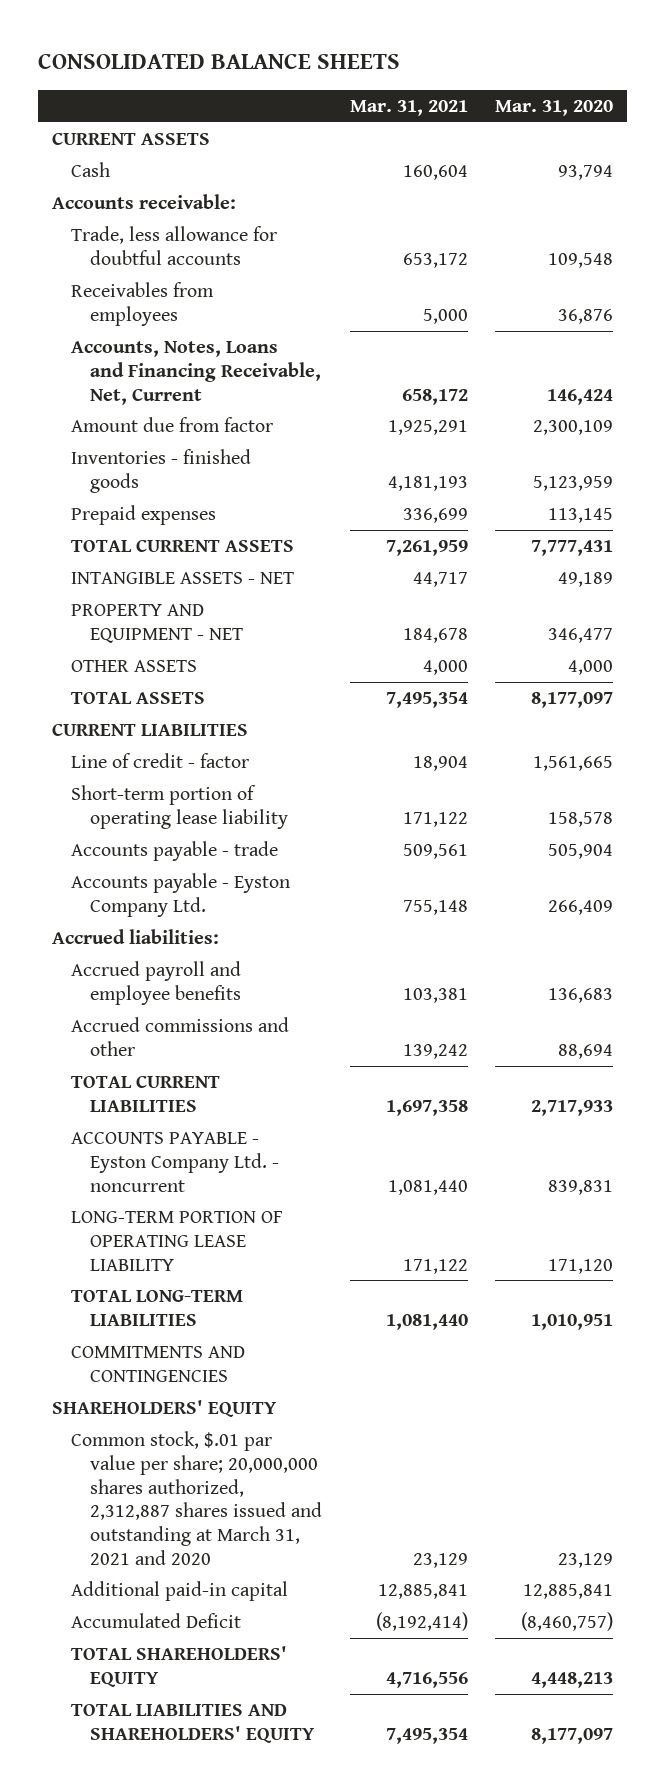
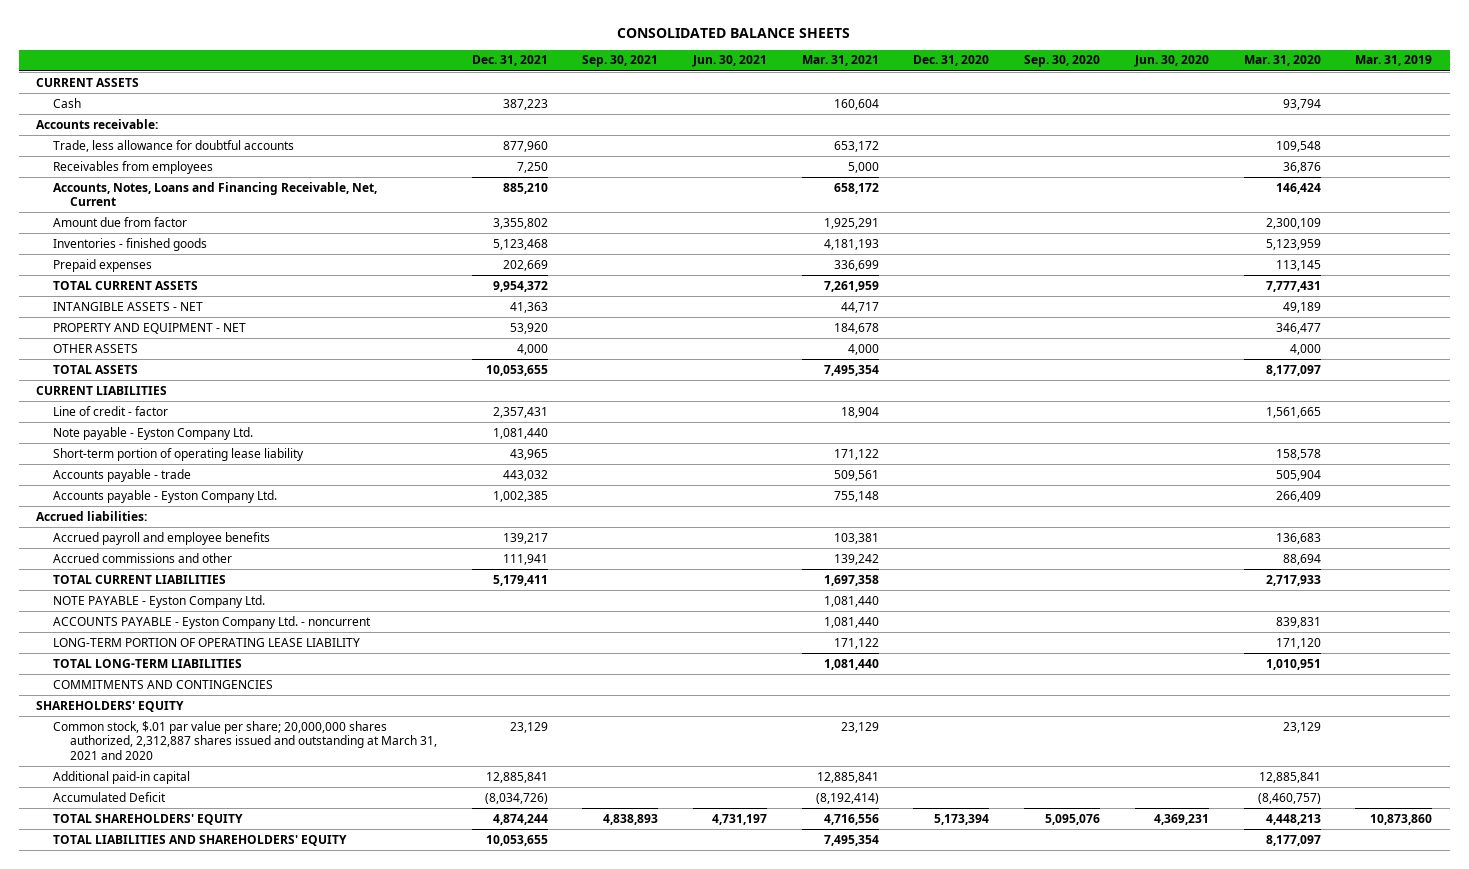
none -> [471,55,548,67] Dec. 31, 2021
none -> [582,55,659,68] Sep. 30, 2021
none -> [692,55,768,68] Jun. 30, 2021
none -> [913,55,990,67] Dec. 31, 2020
none -> [1024,55,1101,68] Sep. 30, 2020
none -> [1133,55,1209,68] Jun. 30, 2020
none -> [1355,55,1433,67] Mar. 31, 2019
none -> [53,426,254,440] Note payable - Eyston Company Ltd.
none -> [53,594,266,608] NOTE PAYABLE - Eyston Company Ltd.

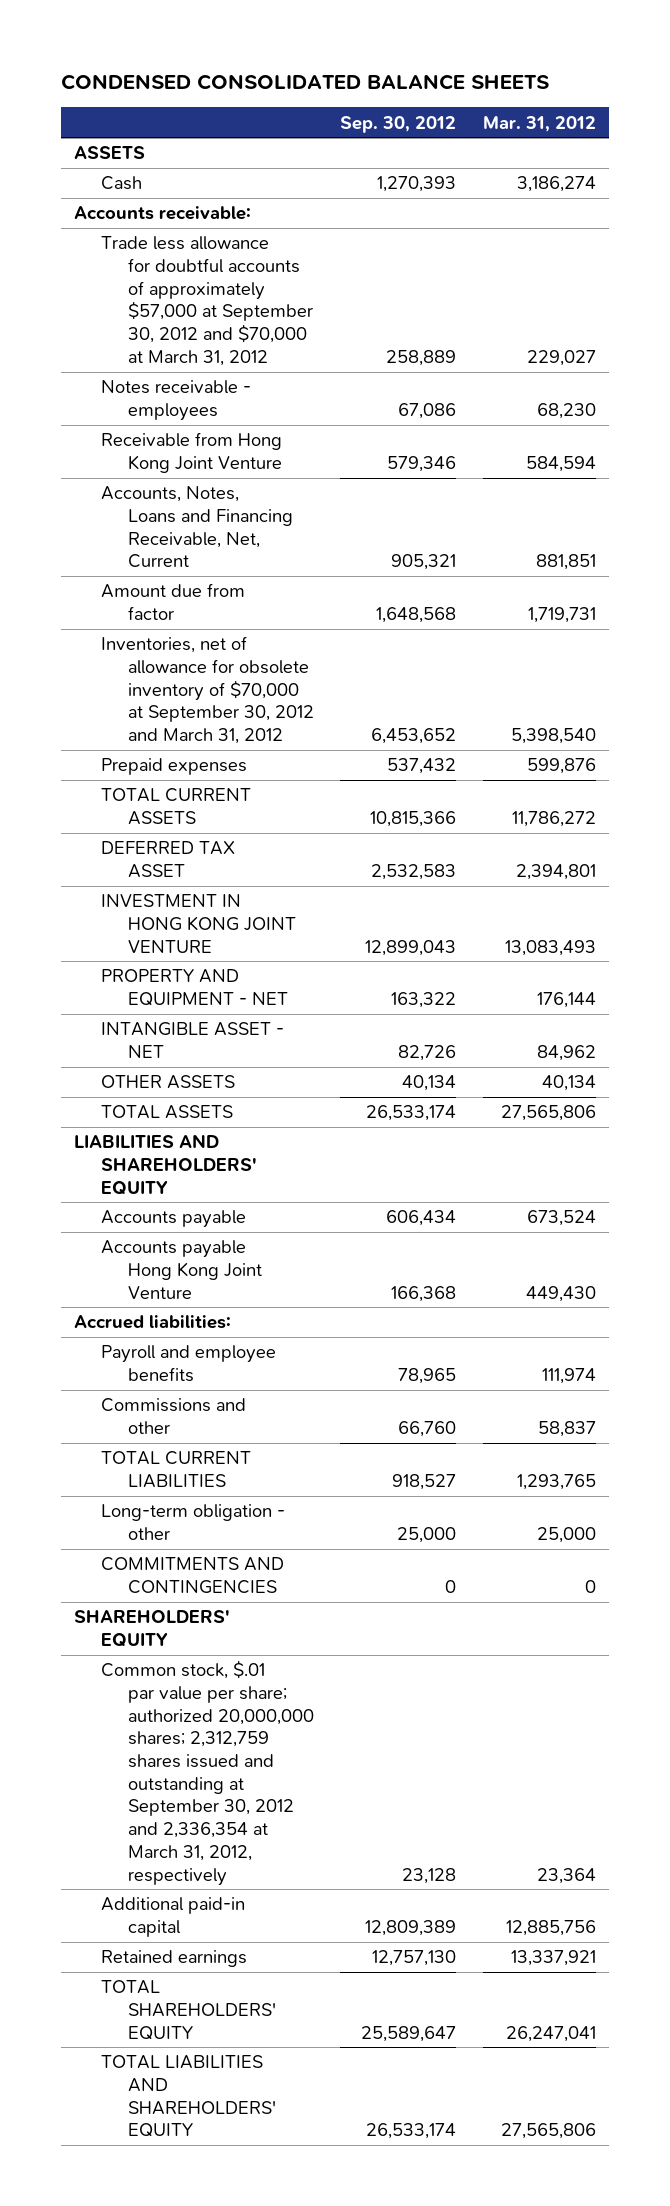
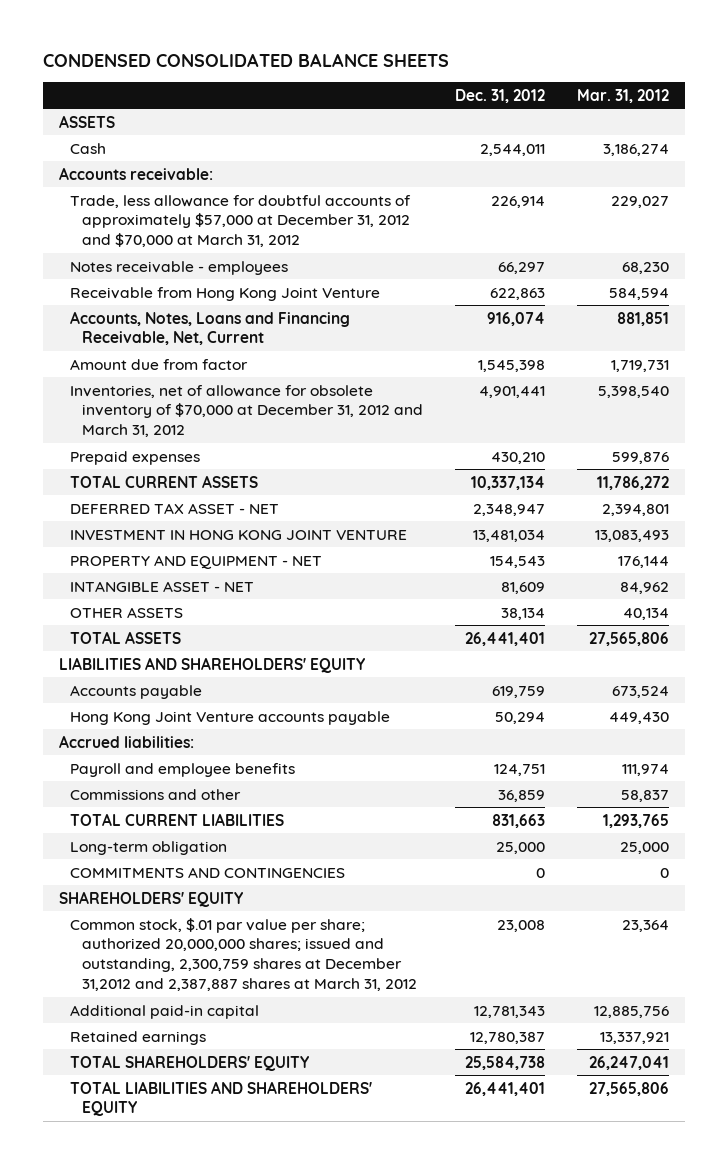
[340,115,457,133] Sep. 30, 2012 -> none
none -> [454,88,545,103] Dec. 31, 2012
[100,236,313,366] Trade less allowance for doubtful accounts of approximately $57,000 at September 30, 2012 and $70,000 at March 31, 2012 -> [70,194,412,248] Trade, less allowance for doubtful accounts of approximately $57,000 at December 31, 2012 and $70,000 at March 31, 2012
[100,636,314,745] Inventories, net of allowance for obsolete inventory of $70,000 at September 30, 2012 and March 31, 2012 -> [70,384,424,438] Inventories, net of allowance for obsolete inventory of $70,000 at December 31, 2012 and March 31, 2012
[100,841,235,878] DEFERRED TAX ASSET -> [70,502,280,514] DEFERRED TAX ASSET - NET
[100,1240,262,1299] Accounts payable Hong Kong Joint Venture -> [70,710,391,725] Hong Kong Joint Venture accounts payable
[100,1504,285,1540] Long-term obligation - other -> [70,840,228,855] Long-term obligation
[100,1660,314,1886] Common stock, $.01 par value per share; authorized 20,000,000 shares; 2,312,759 shares issued and outstanding at September 30, 2012 and 2,336,354 at March 31, 2012, respectively -> [70,917,418,992] Common stock, $.01 par value per share; authorized 20,000,000 shares; issued and outstanding, 2,300,759 shares at December 31,2012 and 2,387,887 shares at March 31, 2012

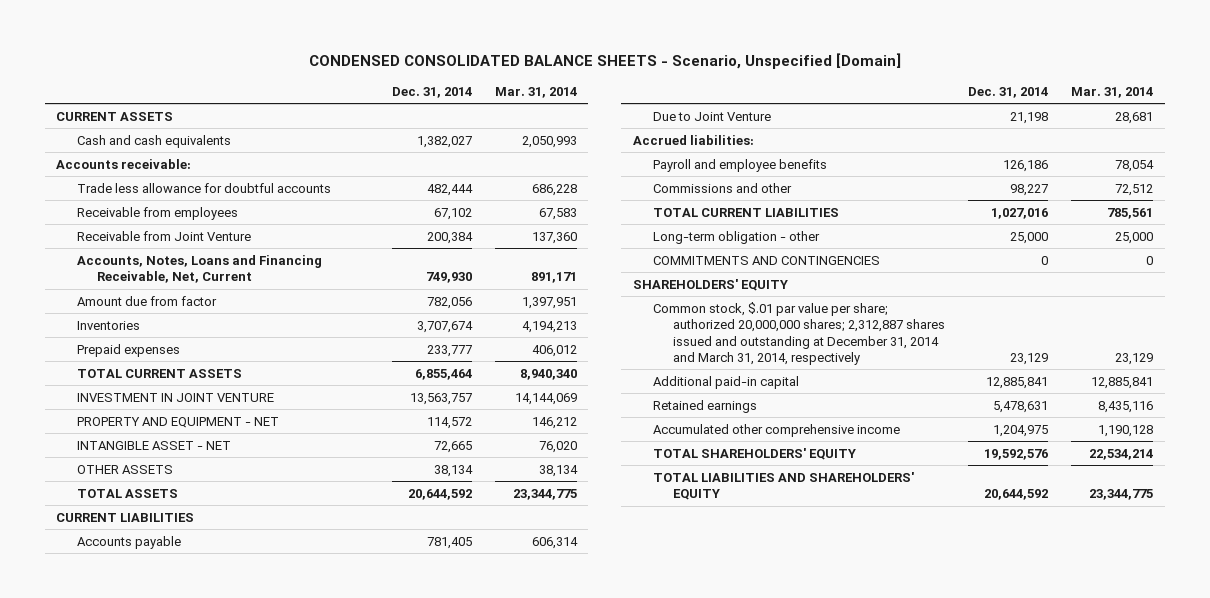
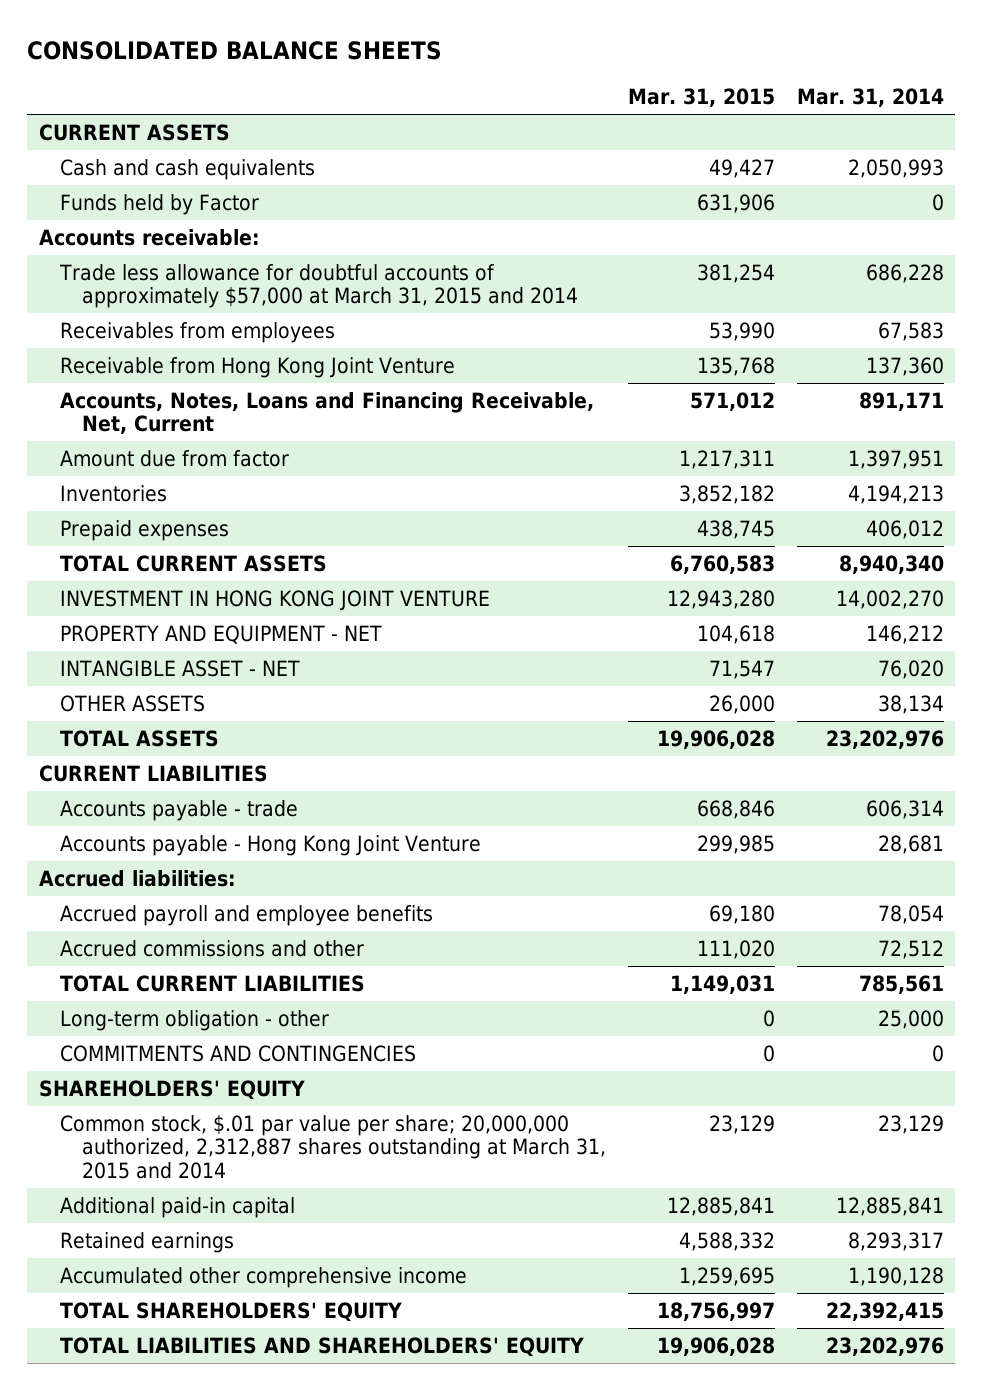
[308,52,901,69] CONDENSED CONSOLIDATED BALANCE SHEETS - Scenario, Unspecified [Domain] -> [27,40,443,60] CONSOLIDATED BALANCE SHEETS
[391,86,472,98] Dec. 31, 2014 -> none
none -> [628,88,776,108] Mar. 31, 2015
none -> [60,193,260,215] Funds held by Factor
[76,182,331,193] Trade less allowance for doubtful accounts -> [59,263,579,309] Trade less allowance for doubtful accounts of approximately $57,000 at March 31, 2015 and 2014
[76,206,238,220] Receivable from employees -> [60,321,336,343] Receivables from employees
[76,230,251,241] Receivable from Joint Venture -> [60,356,456,378] Receivable from Hong Kong Joint Venture
[76,392,274,402] INVESTMENT IN JOINT VENTURE -> [60,589,491,611] INVESTMENT IN HONG KONG JOINT VENTURE
[514,392,577,405] 14,144,069 -> [836,589,945,609] 14,002,270
[512,488,577,500] 23,344,775 -> [826,729,945,749] 23,202,976
[76,535,181,549] Accounts payable -> [60,799,299,821] Accounts payable - trade
[653,111,772,121] Due to Joint Venture -> [60,834,482,856] Accounts payable - Hong Kong Joint Venture
[653,158,828,172] Payroll and employee benefits -> [60,904,434,926] Accrued payroll and employee benefits
[653,182,793,193] Commissions and other -> [60,939,365,957] Accrued commissions and other
[653,301,946,365] Common stock, $.01 par value per share; authorized 20,000,000 shares; 2,312,887 shares issued and outstanding at December 31, 2014 and March 31, 2014, respectively -> [60,1114,607,1179] Common stock, $.01 par value per share; 20,000,000 authorized, 2,312,887 shares outstanding at March 31, 2015 and 2014
[1098,400,1154,413] 8,435,116 -> [848,1231,945,1251] 8,293,317
[1089,448,1154,460] 22,534,214 -> [826,1301,945,1321] 22,392,415
[1089,489,1154,501] 23,344,775 -> [826,1336,945,1356] 23,202,976

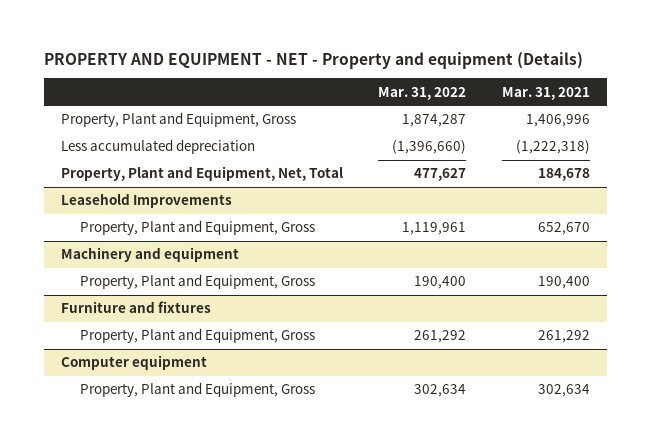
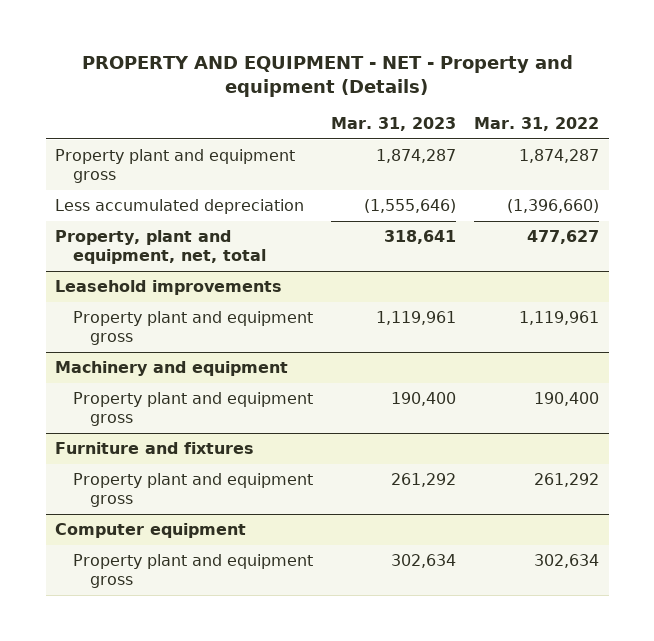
[501,86,590,100] Mar. 31, 2021 -> none
none -> [330,117,456,132] Mar. 31, 2023
[61,112,297,128] Property, Plant and Equipment, Gross -> [54,148,295,183] Property plant and equipment gross
[61,166,344,182] Property, Plant and Equipment, Net, Total -> [54,229,266,264] Property, plant and equipment, net, total
[61,193,233,209] Leasehold Improvements -> [54,279,282,295] Leasehold improvements
[80,220,316,236] Property, Plant and Equipment, Gross -> [72,310,313,345] Property plant and equipment gross
[80,274,316,290] Property, Plant and Equipment, Gross -> [72,391,313,426] Property plant and equipment gross
[80,328,316,344] Property, Plant and Equipment, Gross -> [72,472,313,507] Property plant and equipment gross
[80,382,316,398] Property, Plant and Equipment, Gross -> [72,553,313,588] Property plant and equipment gross

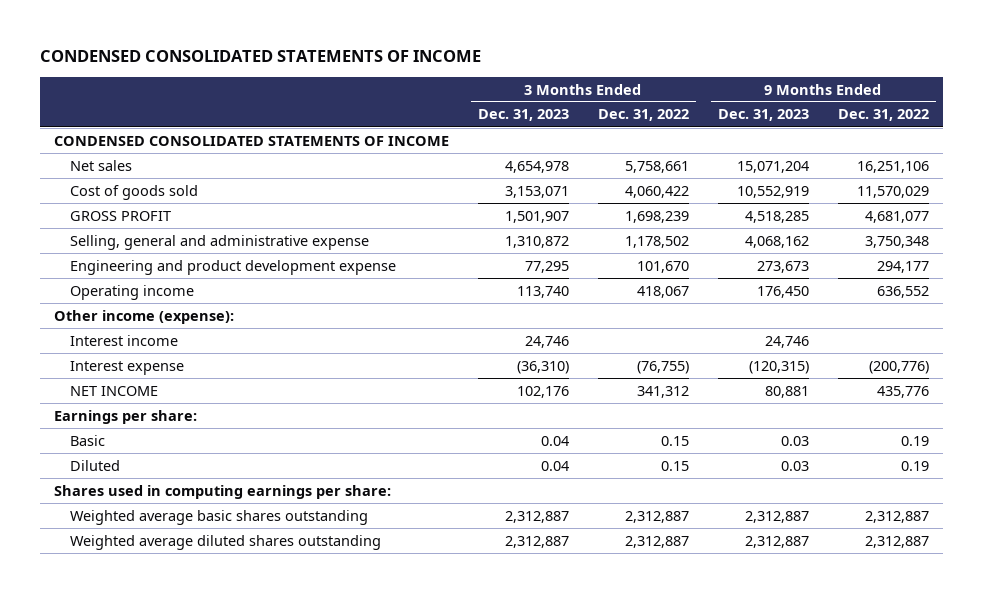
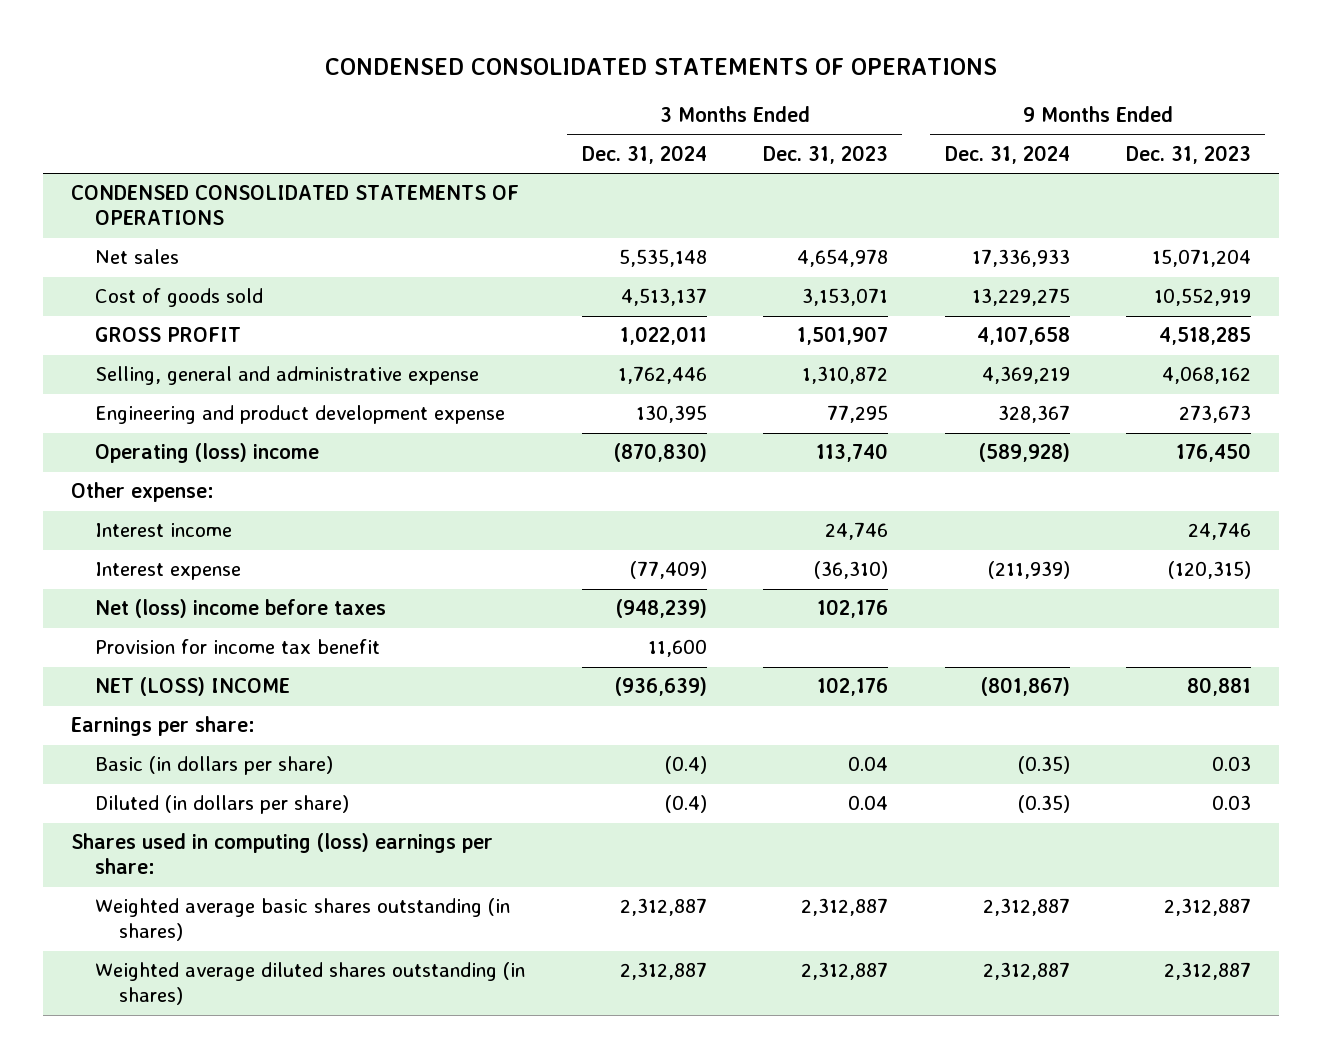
[39,50,481,63] CONDENSED CONSOLIDATED STATEMENTS OF INCOME -> [324,57,997,75] CONDENSED CONSOLIDATED STATEMENTS OF OPERATIONS
[597,109,689,122] Dec. 31, 2022 -> none
[837,109,929,122] Dec. 31, 2022 -> none
none -> [581,144,707,164] Dec. 31, 2024
none -> [944,144,1070,164] Dec. 31, 2024
[54,135,450,146] CONDENSED CONSOLIDATED STATEMENTS OF INCOME -> [70,185,519,226] CONDENSED CONSOLIDATED STATEMENTS OF OPERATIONS
[70,284,195,300] Operating income -> [95,443,320,464] Operating (loss) income
[54,309,235,324] Other income (expense): -> [70,482,214,503] Other expense:
none -> [95,599,387,619] Net (loss) income before taxes
none -> [95,639,381,655] Provision for income tax benefit
[70,385,159,396] NET INCOME -> [95,677,291,697] NET (LOSS) INCOME
[70,434,106,446] Basic -> [95,756,334,776] Basic (in dollars per share)
[70,459,121,471] Diluted -> [95,795,350,815] Diluted (in dollars per share)
[54,484,392,499] Shares used in computing earnings per share: -> [70,833,493,875] Shares used in computing (loss) earnings per share:
[70,509,369,525] Weighted average basic shares outstanding -> [95,898,511,942] Weighted average basic shares outstanding (in shares)
[70,534,382,550] Weighted average diluted shares outstanding -> [95,962,526,1006] Weighted average diluted shares outstanding (in shares)

